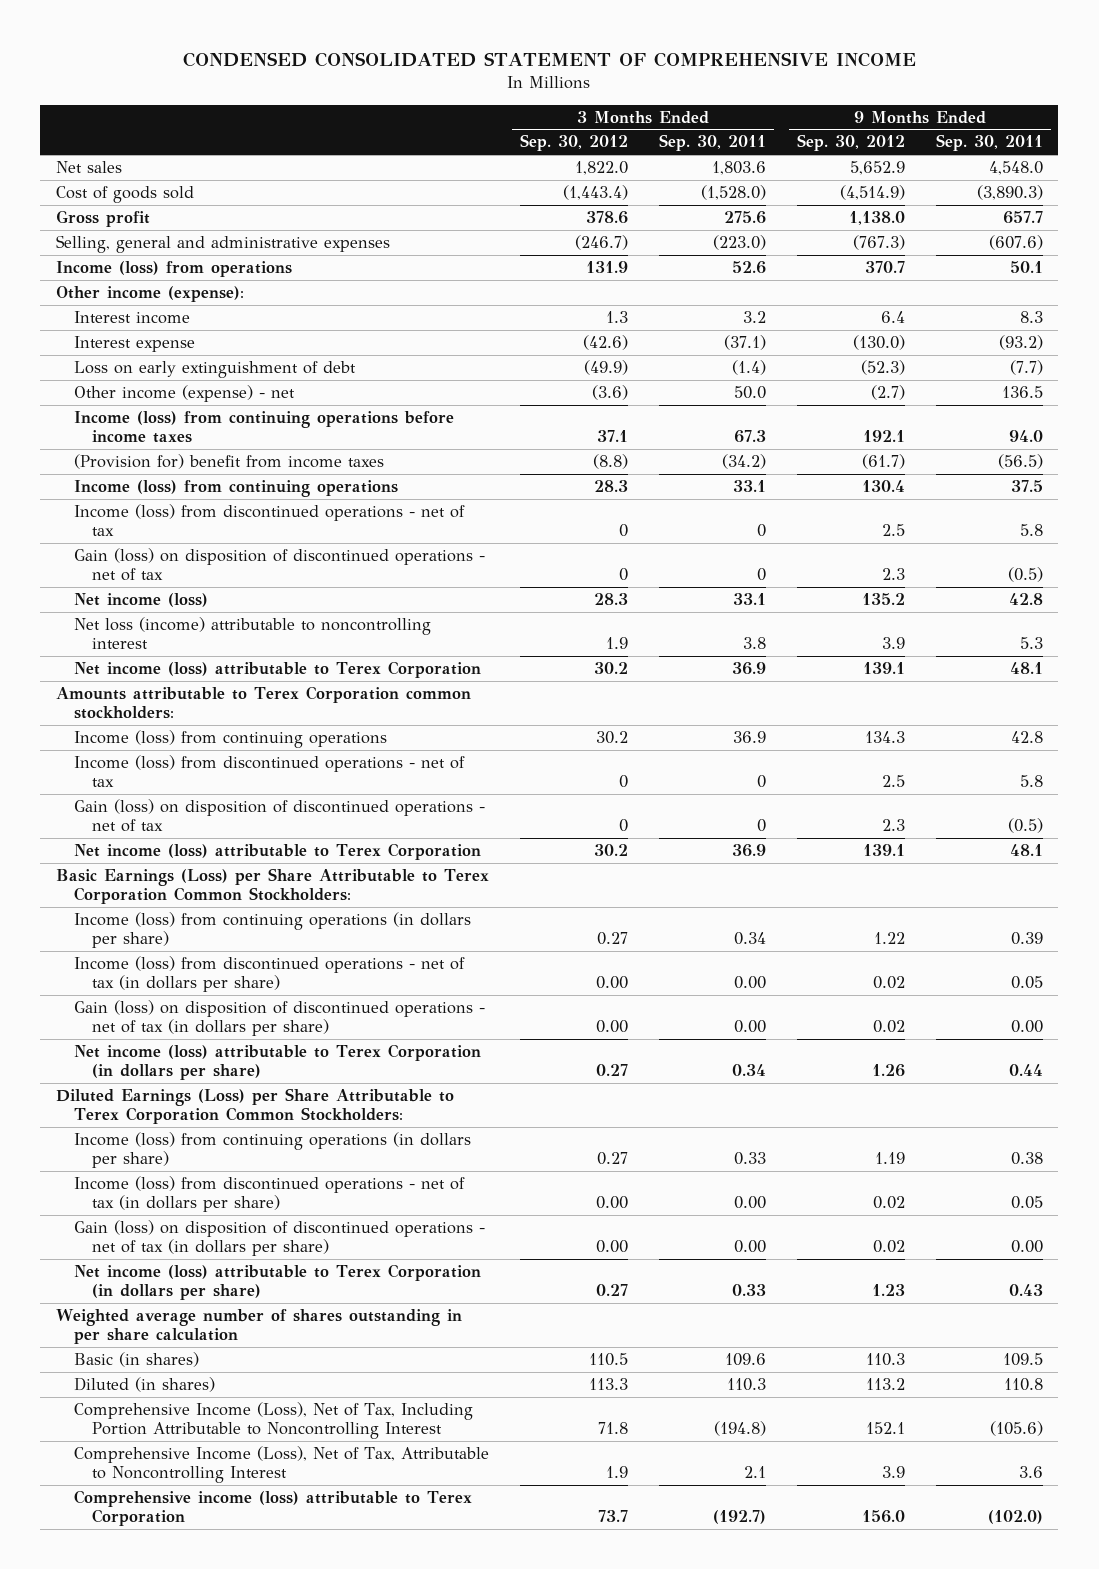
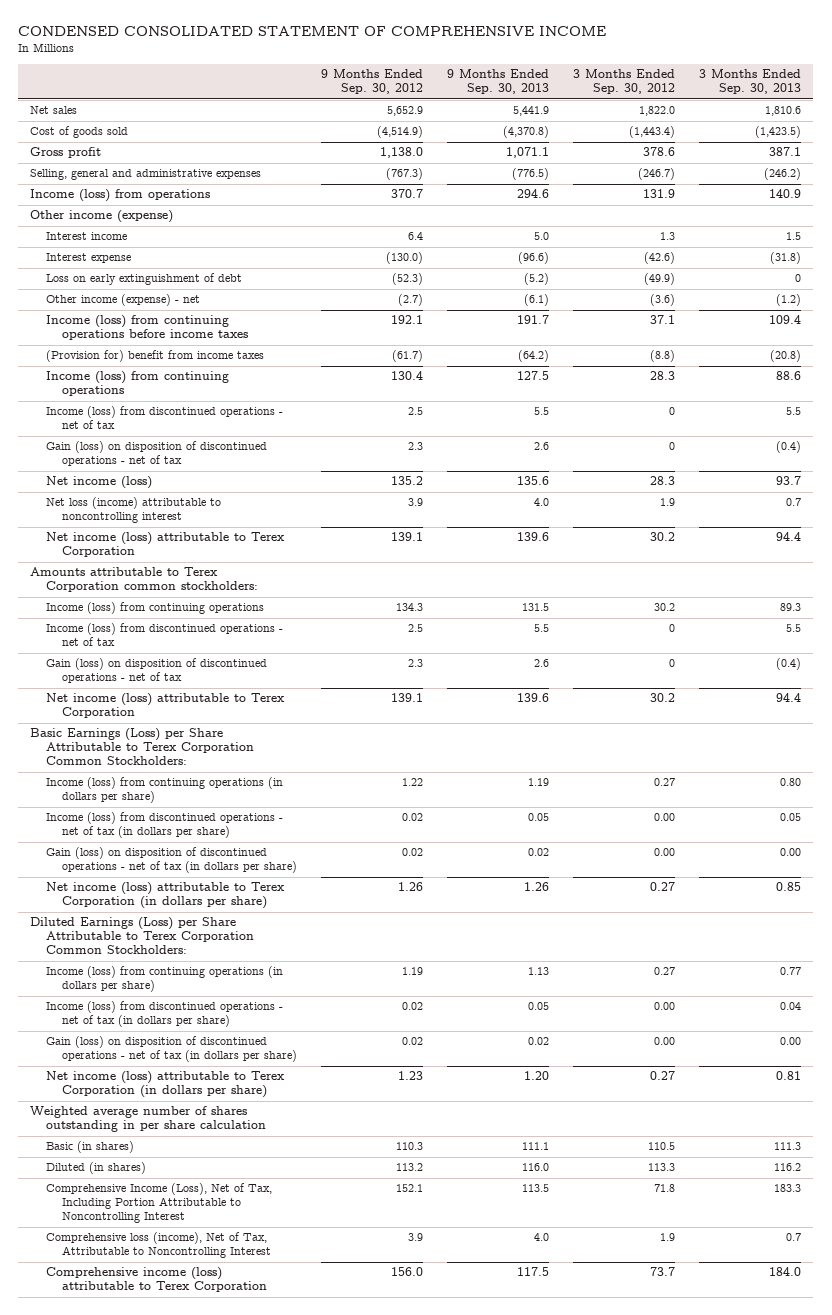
[659,134,767,152] Sep. 30, 2011 -> none
[935,134,1043,152] Sep. 30, 2011 -> none
none -> [447,69,550,95] 9 Months Ended Sep. 30, 2013
none -> [699,69,802,95] 3 Months Ended Sep. 30, 2013
[55,286,244,303] Other income (expense): -> [30,210,174,224] Other income (expense)
[74,1446,490,1484] Comprehensive Income (Loss), Net of Tax, Attributable to Noncontrolling Interest -> [46,1232,272,1259] Comprehensive loss (income), Net of Tax, Attributable to Noncontrolling Interest

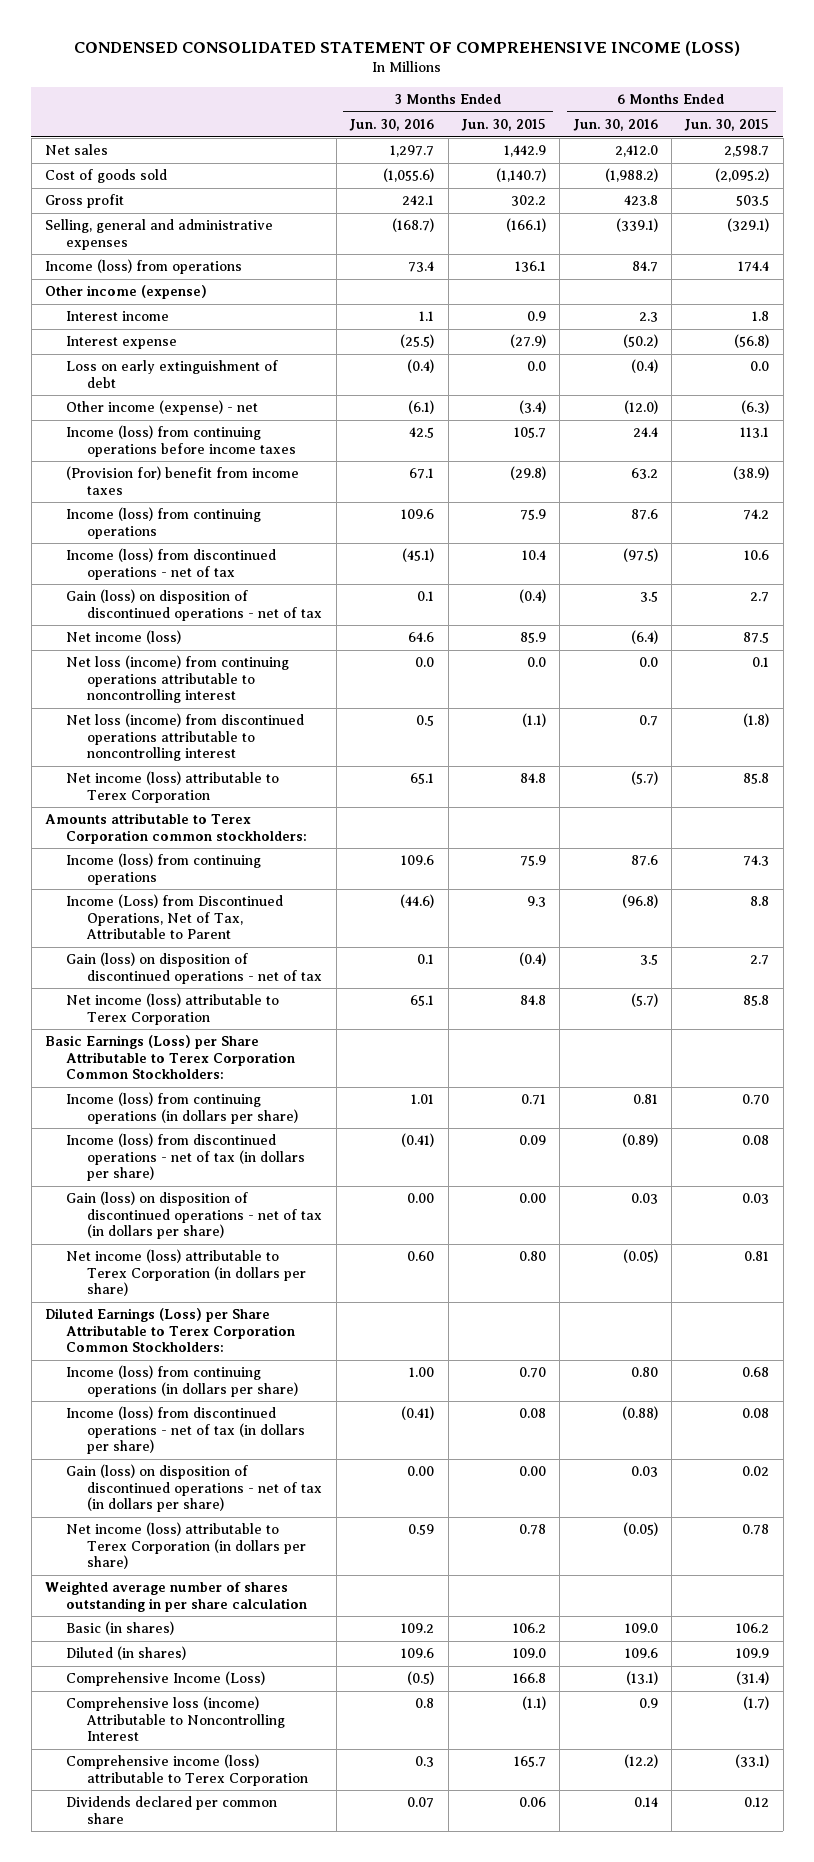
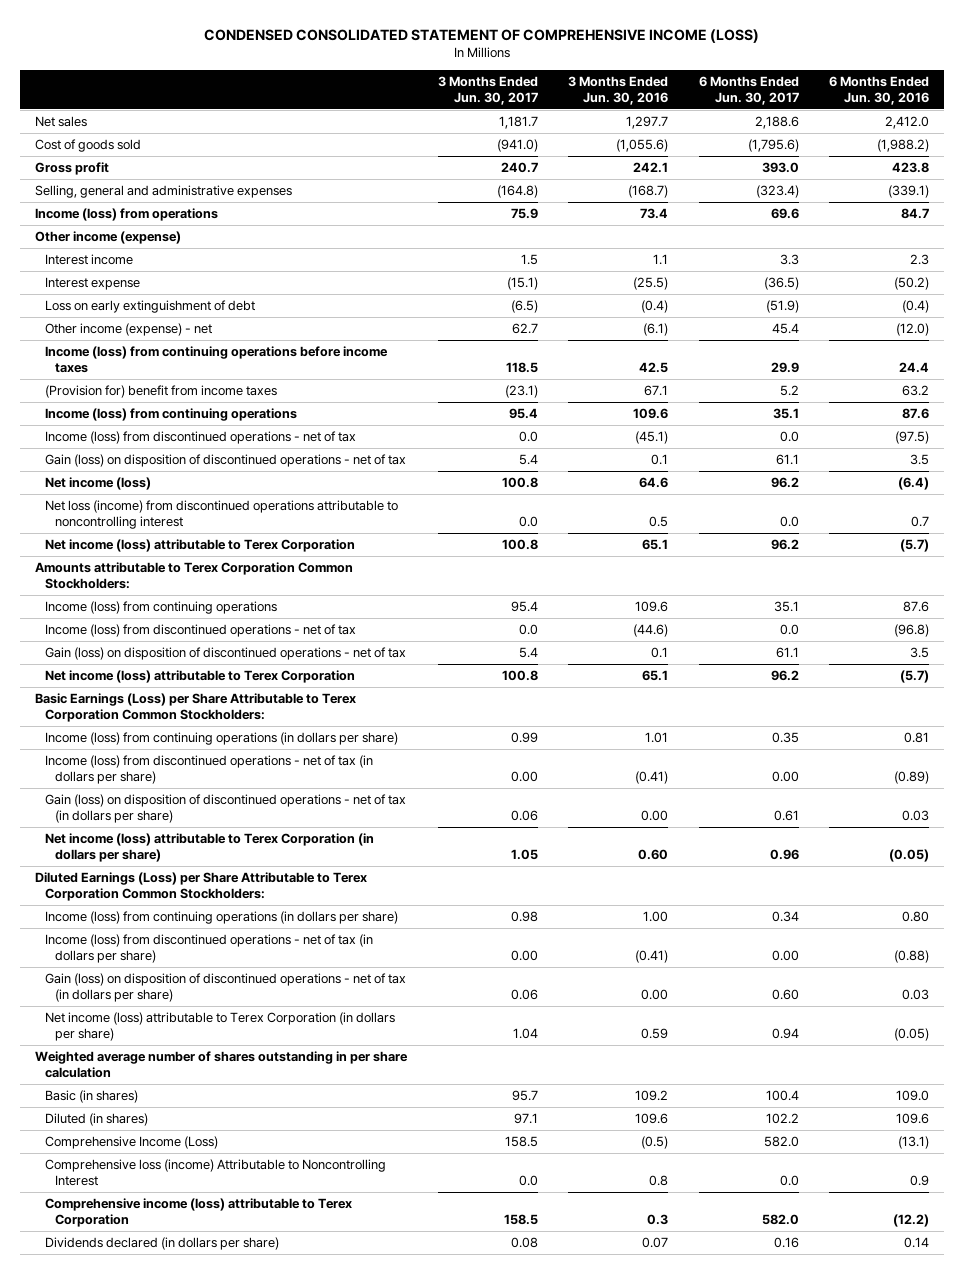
[460,119,546,132] Jun. 30, 2015 -> none
[684,119,770,132] Jun. 30, 2015 -> none
none -> [437,75,538,106] 3 Months Ended Jun. 30, 2017
none -> [698,75,799,106] 6 Months Ended Jun. 30, 2017
[66,655,290,704] Net loss (income) from continuing operations attributable to noncontrolling interest -> none
[44,813,308,844] Amounts attributable to Terex Corporation common stockholders: -> [35,561,354,589] Amounts attributable to Terex Corporation Common Stockholders:
[66,894,284,940] Income (Loss) from Discontinued Operations, Net of Tax, Attributable to Parent -> [45,623,357,637] Income (loss) from discontinued operations - net of tax
[66,1796,278,1824] Dividends declared per common share -> [45,1236,280,1250] Dividends declared (in dollars per share)

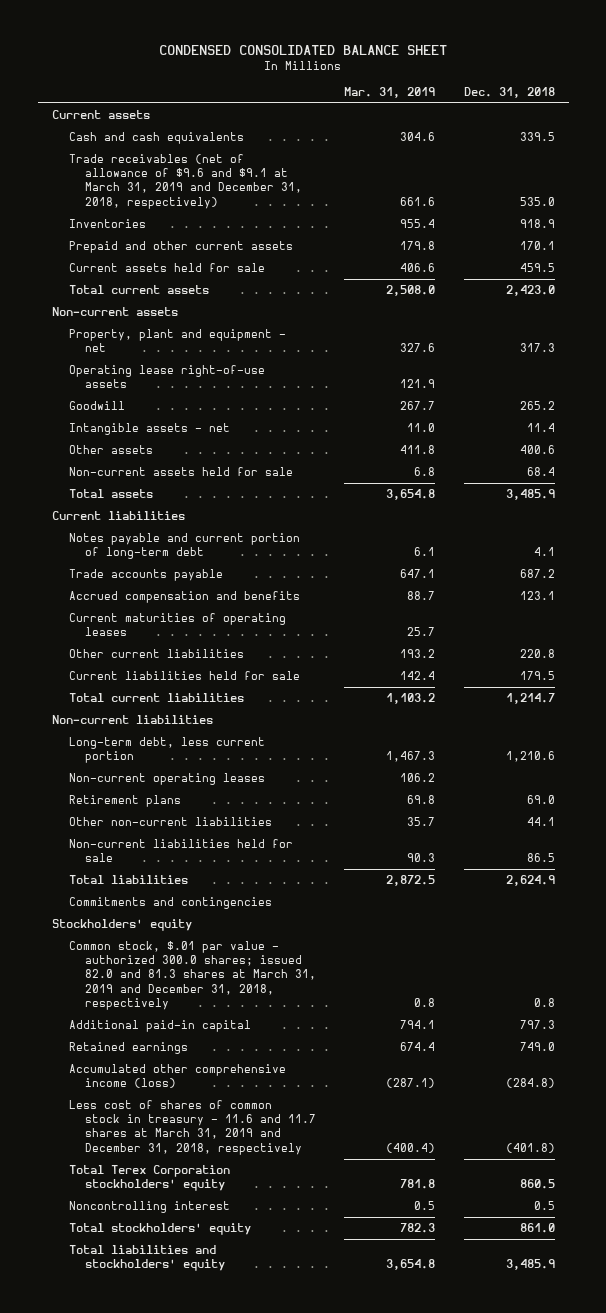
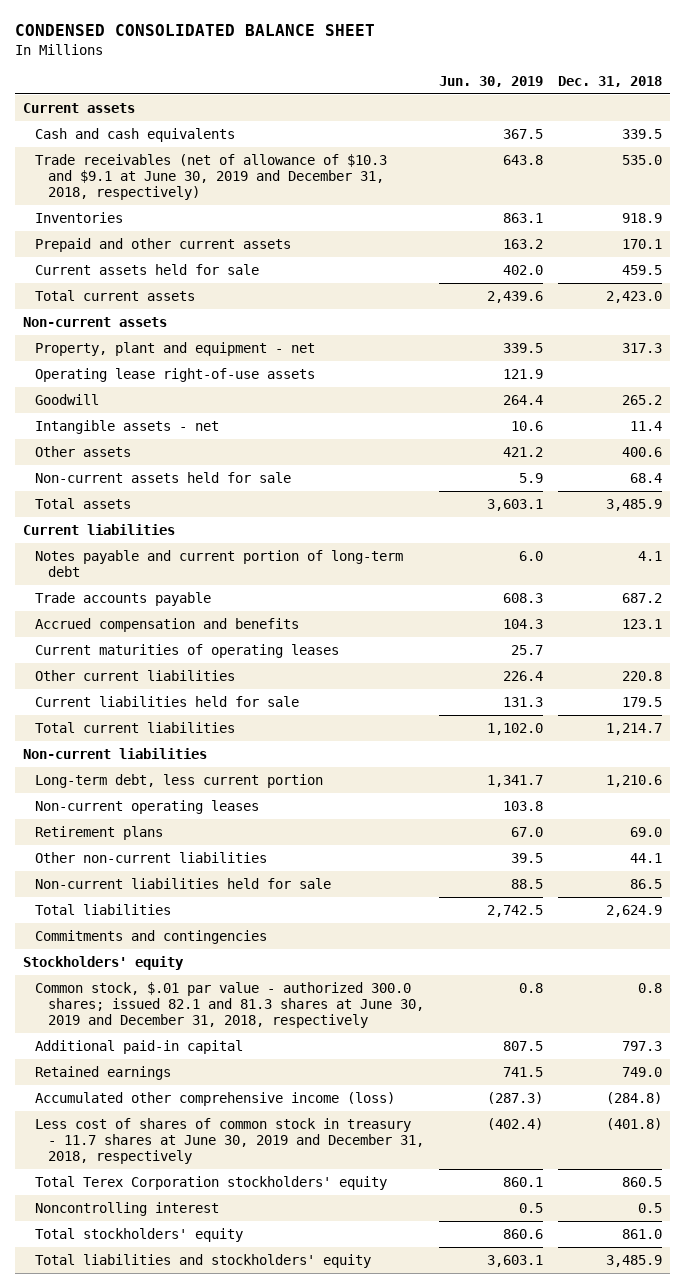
[344,86,436,98] Mar. 31, 2019 -> none
none -> [438,76,543,88] Jun. 30, 2019
[68,154,303,209] Trade receivables (net of allowance of $9.6 and $9.1 at March 31, 2019 and December 31, 2018, respectively) -> [35,153,388,200] Trade receivables (net of allowance of $10.3 and $9.1 at June 30, 2019 and December 31, 2018, respectively)
[68,941,317,1010] Common stock, $.01 par value - authorized 300.0 shares; issued 82.0 and 81.3 shares at March 31, 2019 and December 31, 2018, respectively -> [35,981,424,1028] Common stock, $.01 par value - authorized 300.0 shares; issued 82.1 and 81.3 shares at June 30, 2019 and December 31, 2018, respectively
[68,1100,317,1155] Less cost of shares of common stock in treasury - 11.6 and 11.7 shares at March 31, 2019 and December 31, 2018, respectively -> [35,1117,424,1164] Less cost of shares of common stock in treasury - 11.7 shares at June 30, 2019 and December 31, 2018, respectively

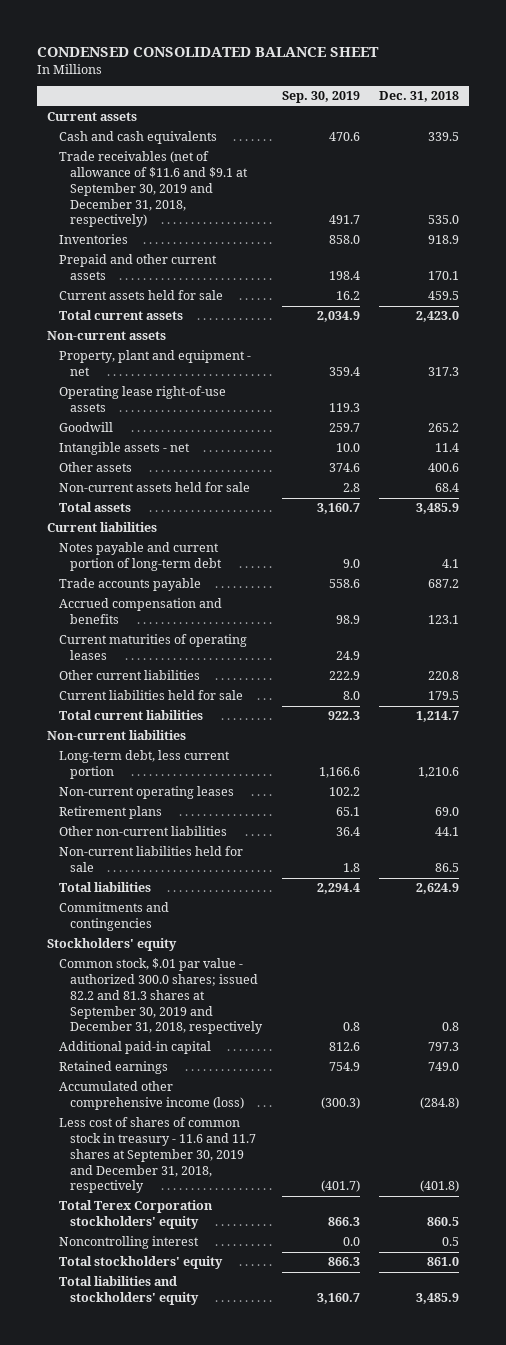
[438,76,543,88] Jun. 30, 2019 -> none
none -> [281,91,360,104] Sep. 30, 2019
[35,153,388,200] Trade receivables (net of allowance of $10.3 and $9.1 at June 30, 2019 and December 31, 2018, respectively) -> [58,151,249,228] Trade receivables (net of allowance of $11.6 and $9.1 at September 30, 2019 and December 31, 2018, respectively)
[35,981,424,1028] Common stock, $.01 par value - authorized 300.0 shares; issued 82.1 and 81.3 shares at June 30, 2019 and December 31, 2018, respectively -> [58,958,264,1035] Common stock, $.01 par value - authorized 300.0 shares; issued 82.2 and 81.3 shares at September 30, 2019 and December 31, 2018, respectively
[35,1117,424,1164] Less cost of shares of common stock in treasury - 11.7 shares at June 30, 2019 and December 31, 2018, respectively -> [58,1117,257,1194] Less cost of shares of common stock in treasury - 11.6 and 11.7 shares at September 30, 2019 and December 31, 2018, respectively

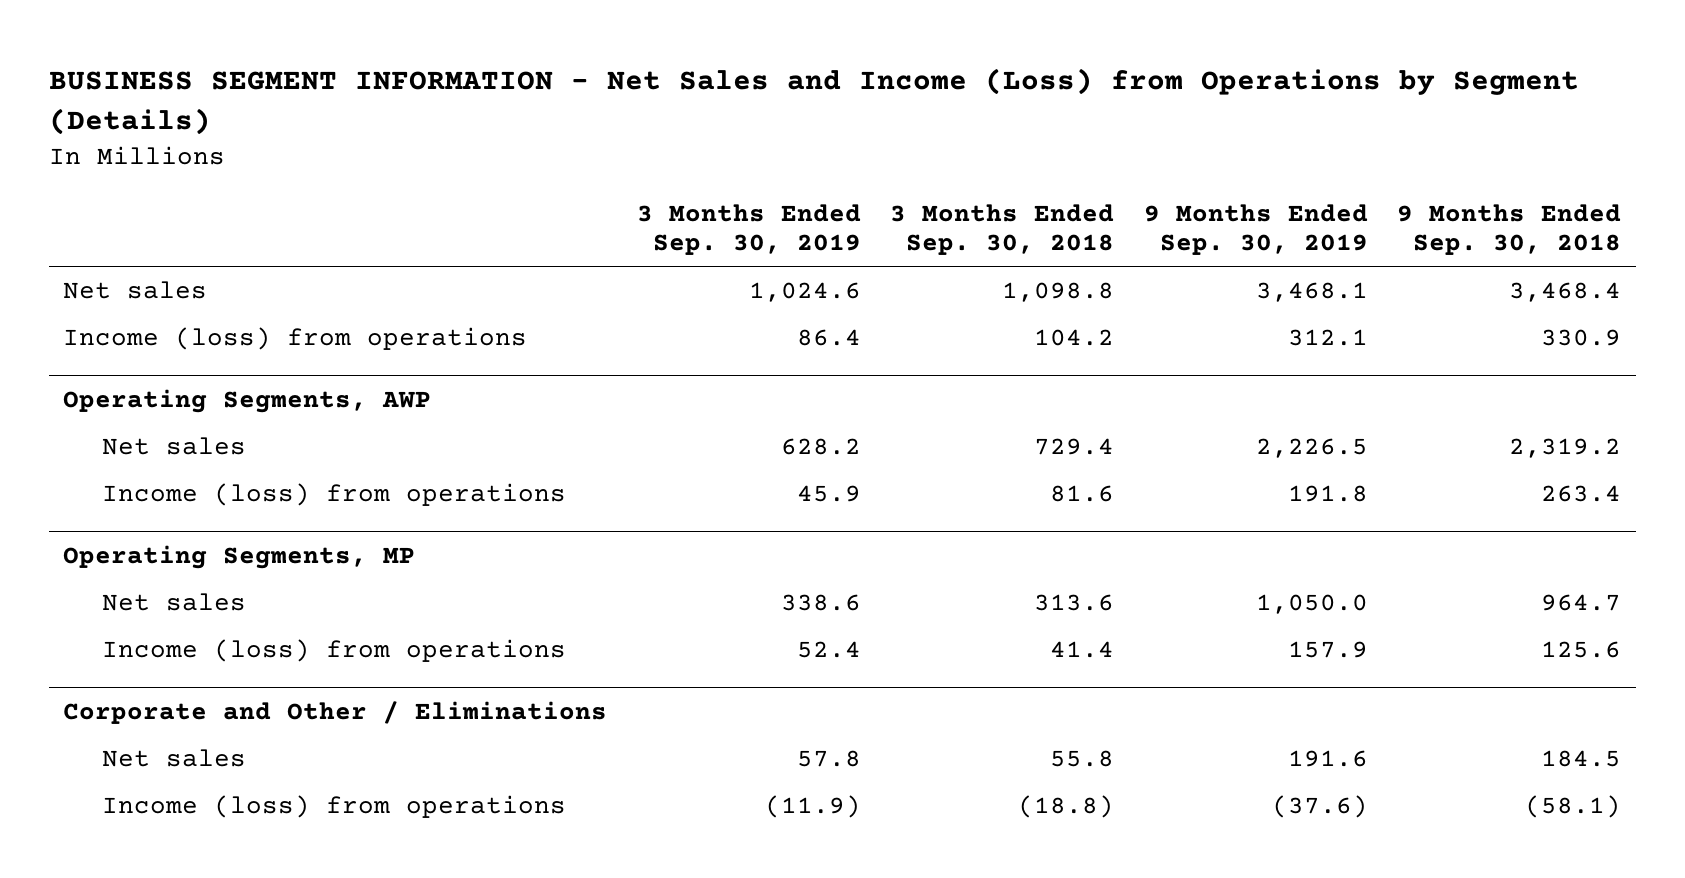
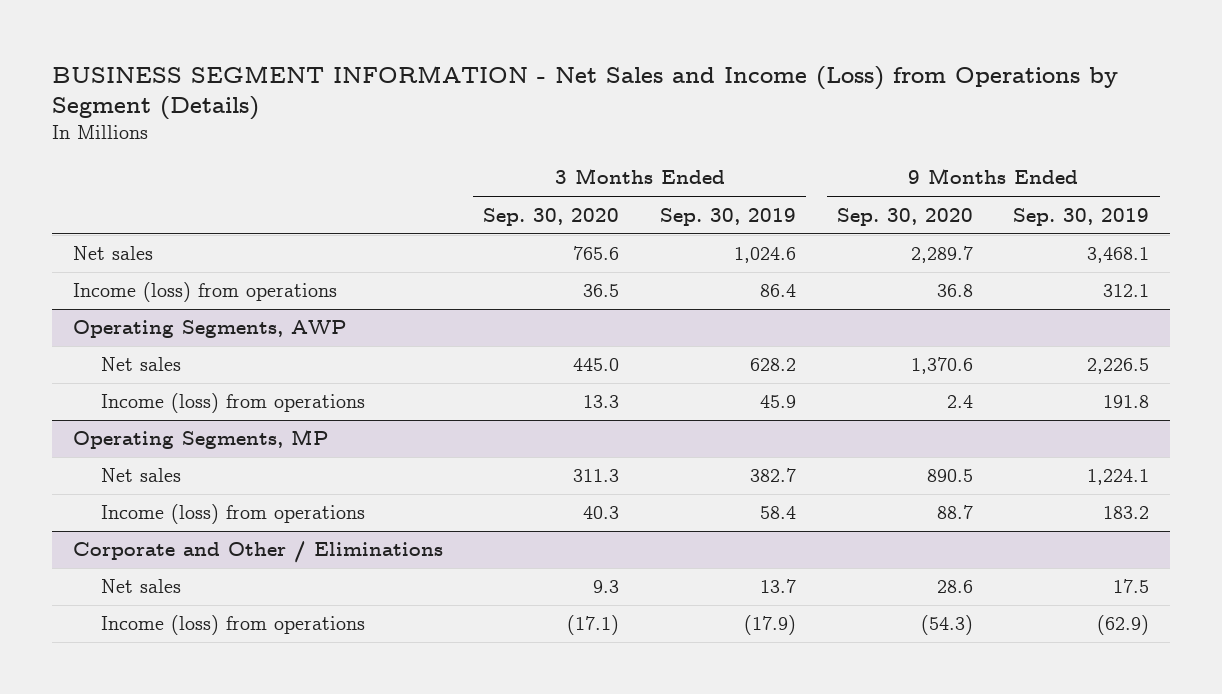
[890,203,1115,256] 3 Months Ended Sep. 30, 2018 -> none
[1397,203,1622,256] 9 Months Ended Sep. 30, 2018 -> none
none -> [483,207,620,226] Sep. 30, 2020
none -> [836,207,973,226] Sep. 30, 2020
[780,593,861,611] 338.6 -> [750,468,797,483] 382.7
[1255,593,1368,614] 1,050.0 -> [1087,469,1150,486] 1,224.1
[796,640,861,658] 52.4 -> [760,506,797,520] 58.4
[1287,640,1368,658] 157.9 -> [1103,506,1150,520] 183.2
[796,749,861,767] 57.8 -> [760,579,797,594] 13.7
[1287,749,1368,767] 191.6 -> [1113,579,1150,594] 17.5
[764,794,861,818] (11.9) -> [744,615,797,636] (17.9)
[1271,794,1368,818] (37.6) -> [1097,615,1150,636] (62.9)

